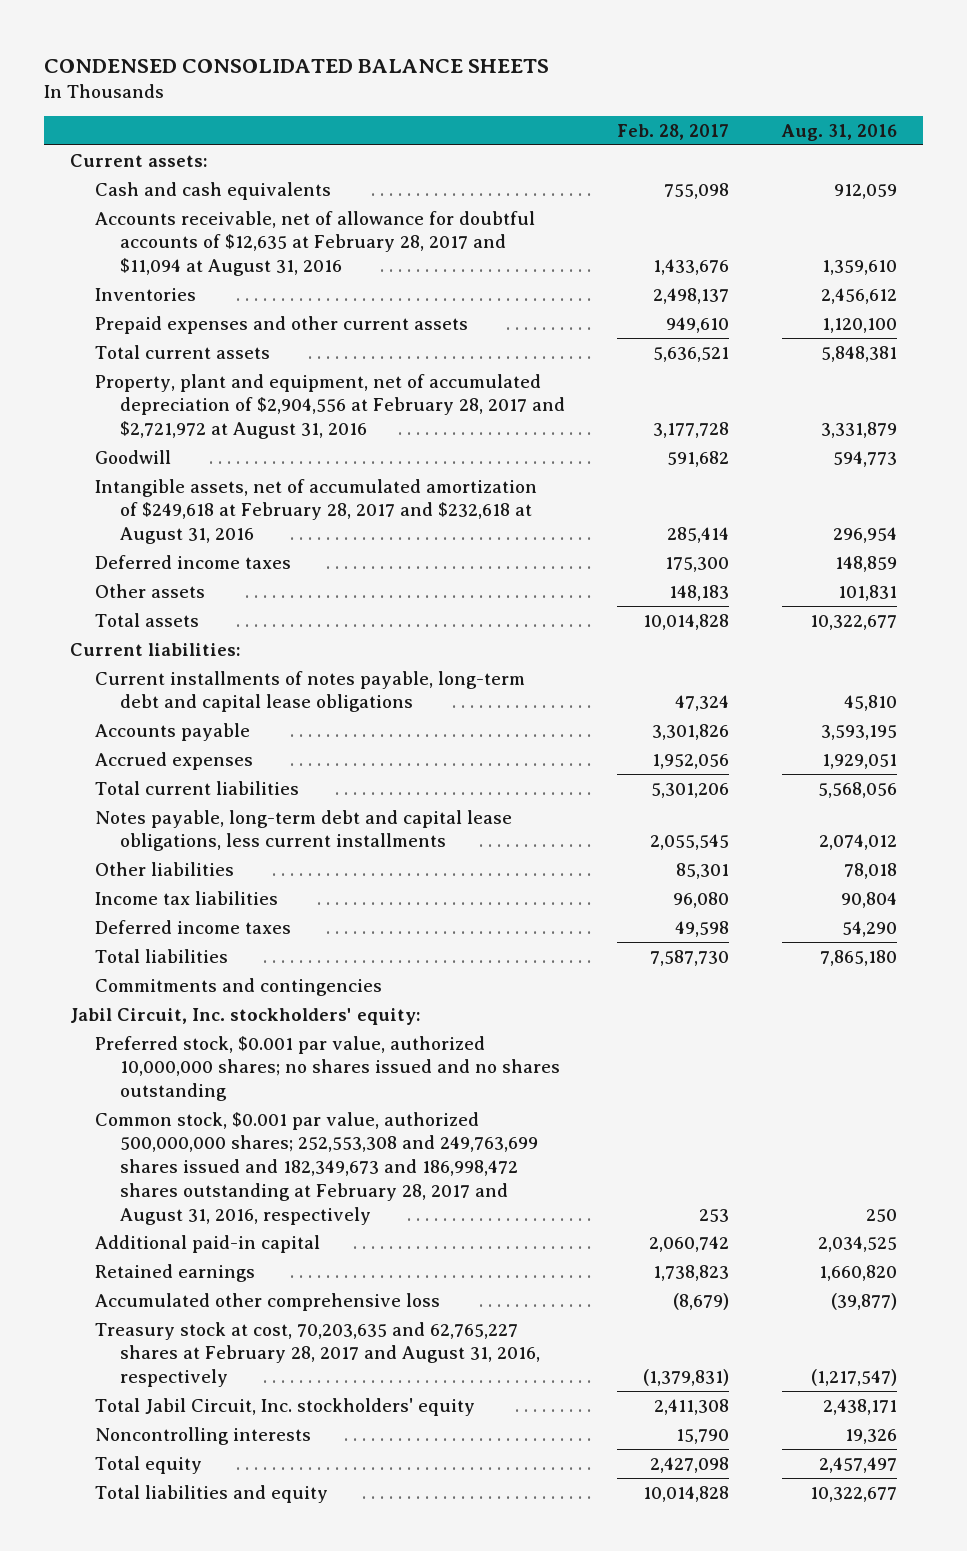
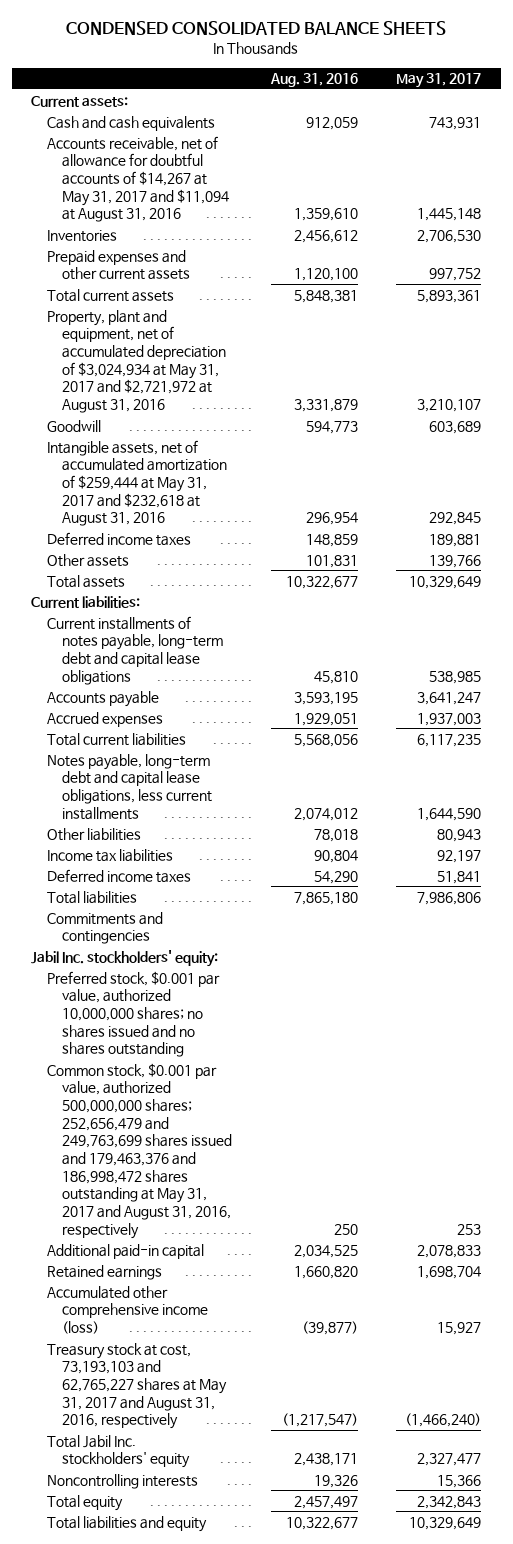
[617,124,730,141] Feb. 28, 2017 -> none
none -> [396,73,482,89] May 31, 2017
[94,210,535,277] Accounts receivable, net of allowance for doubtful accounts of $12,635 at February 28, 2017 and $11,094 at August 31, 2016 -> [46,135,230,223] Accounts receivable, net of allowance for doubtful accounts of $14,267 at May 31, 2017 and $11,094 at August 31, 2016
[94,373,565,440] Property, plant and equipment, net of accumulated depreciation of $2,904,556 at February 28, 2017 and $2,721,972 at August 31, 2016 -> [46,309,227,414] Property, plant and equipment, net of accumulated depreciation of $3,024,934 at May 31, 2017 and $2,721,972 at August 31, 2016
[94,478,537,545] Intangible assets, net of accumulated amortization of $249,618 at February 28, 2017 and $232,618 at August 31, 2016 -> [46,439,228,527] Intangible assets, net of accumulated amortization of $259,444 at May 31, 2017 and $232,618 at August 31, 2016
[69,1007,421,1025] Jabil Circuit, Inc. stockholders' equity: -> [31,949,219,967] Jabil Inc. stockholders' equity:
[94,1111,538,1225] Common stock, $0.001 par value, authorized 500,000,000 shares; 252,553,308 and 249,763,699 shares issued and 182,349,673 and 186,998,472 shares outstanding at February 28, 2017 and August 31, 2016, respectively -> [46,1062,233,1239] Common stock, $0.001 par value, authorized 500,000,000 shares; 252,656,479 and 249,763,699 shares issued and 179,463,376 and 186,998,472 shares outstanding at May 31, 2017 and August 31, 2016, respectively
[94,1292,440,1311] Accumulated other comprehensive loss -> [46,1285,209,1335] Accumulated other comprehensive income (loss)
[94,1321,540,1388] Treasury stock at cost, 70,203,635 and 62,765,227 shares at February 28, 2017 and August 31, 2016, respectively -> [46,1342,228,1430] Treasury stock at cost, 73,193,103 and 62,765,227 shares at May 31, 2017 and August 31, 2016, respectively
[94,1397,475,1416] Total Jabil Circuit, Inc. stockholders' equity -> [46,1434,191,1469] Total Jabil Inc. stockholders' equity

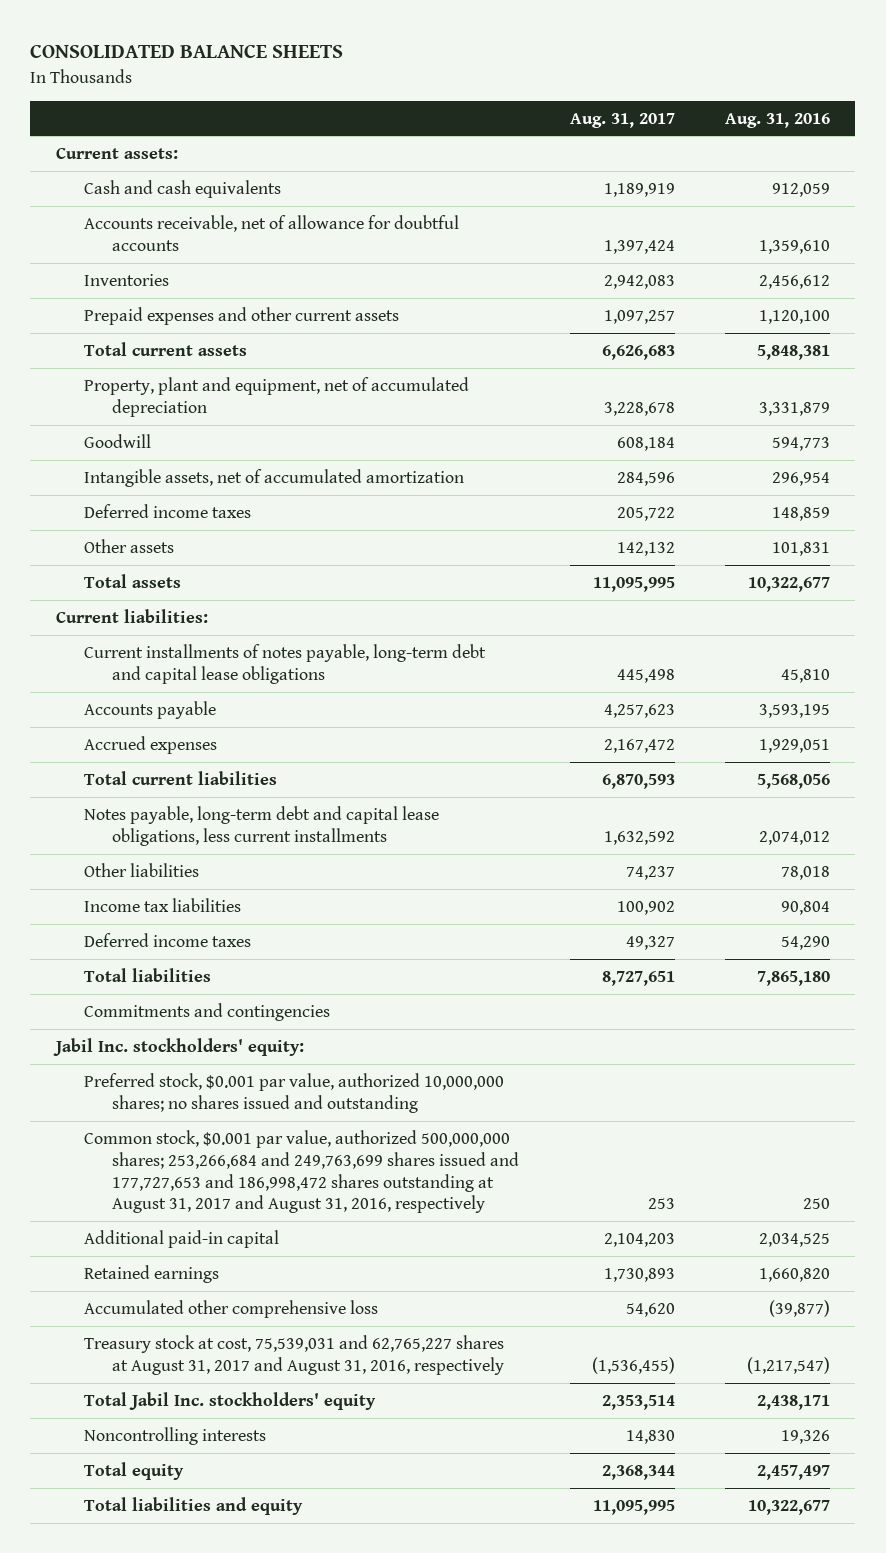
[66,21,447,36] CONDENSED CONSOLIDATED BALANCE SHEETS -> [30,45,344,59] CONSOLIDATED BALANCE SHEETS
[396,73,482,89] May 31, 2017 -> none
none -> [569,112,675,128] Aug. 31, 2017
[46,135,230,223] Accounts receivable, net of allowance for doubtful accounts of $14,267 at May 31, 2017 and $11,094 at August 31, 2016 -> [83,214,459,251] Accounts receivable, net of allowance for doubtful accounts
[46,309,227,414] Property, plant and equipment, net of accumulated depreciation of $3,024,934 at May 31, 2017 and $2,721,972 at August 31, 2016 -> [83,376,469,417] Property, plant and equipment, net of accumulated depreciation
[46,439,228,527] Intangible assets, net of accumulated amortization of $259,444 at May 31, 2017 and $232,618 at August 31, 2016 -> [83,468,464,487] Intangible assets, net of accumulated amortization
[46,970,220,1058] Preferred stock, $0.001 par value, authorized 10,000,000 shares; no shares issued and no shares outstanding -> [83,1072,504,1113] Preferred stock, $0.001 par value, authorized 10,000,000 shares; no shares issued and outstanding
[46,1062,233,1239] Common stock, $0.001 par value, authorized 500,000,000 shares; 252,656,479 and 249,763,699 shares issued and 179,463,376 and 186,998,472 shares outstanding at May 31, 2017 and August 31, 2016, respectively -> [83,1129,520,1214] Common stock, $0.001 par value, authorized 500,000,000 shares; 253,266,684 and 249,763,699 shares issued and 177,727,653 and 186,998,472 shares outstanding at August 31, 2017 and August 31, 2016, respectively
[46,1285,209,1335] Accumulated other comprehensive income (loss) -> [83,1299,378,1318] Accumulated other comprehensive loss
[46,1342,228,1430] Treasury stock at cost, 73,193,103 and 62,765,227 shares at May 31, 2017 and August 31, 2016, respectively -> [83,1334,505,1375] Treasury stock at cost, 75,539,031 and 62,765,227 shares at August 31, 2017 and August 31, 2016, respectively

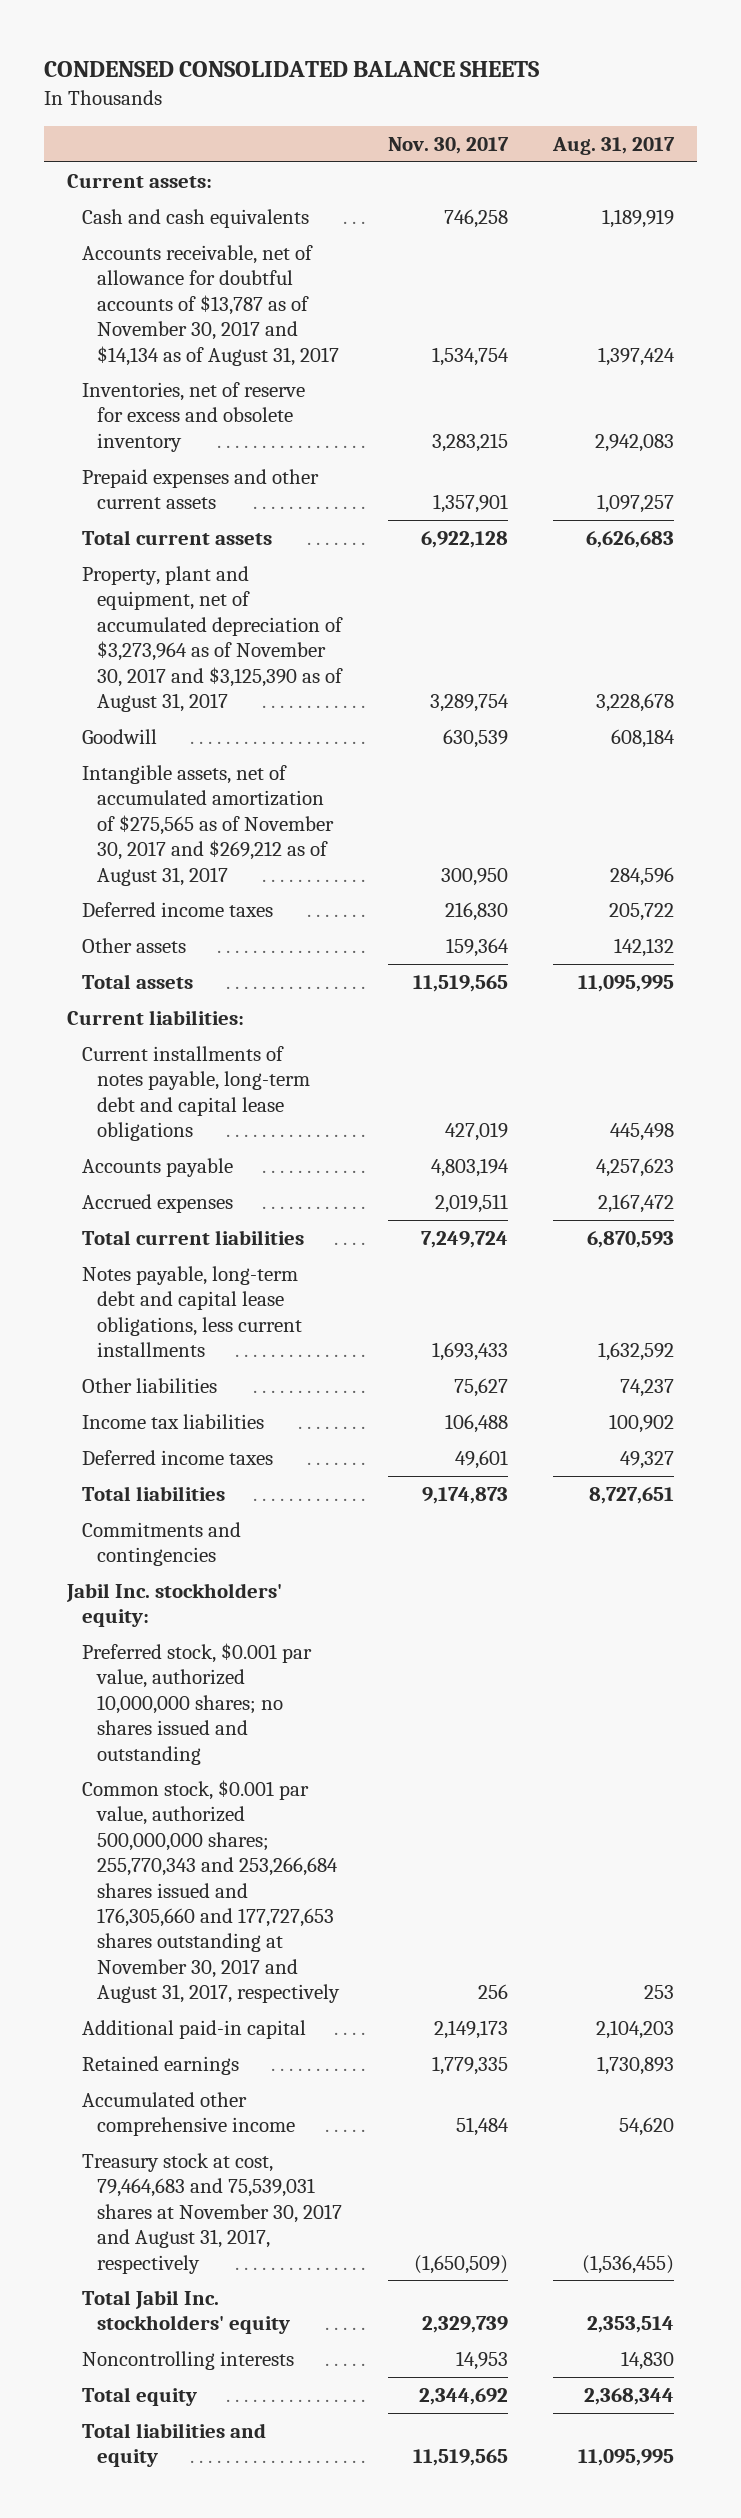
[30,45,344,59] CONSOLIDATED BALANCE SHEETS -> [44,60,540,77] CONDENSED CONSOLIDATED BALANCE SHEETS
[725,112,831,128] Aug. 31, 2016 -> none
none -> [387,136,509,154] Nov. 30, 2017
[83,214,459,251] Accounts receivable, net of allowance for doubtful accounts -> [81,245,340,366] Accounts receivable, net of allowance for doubtful accounts of $13,787 as of November 30, 2017 and $14,134 as of August 31, 2017
[83,273,169,286] Inventories -> [81,382,305,452] Inventories, net of reserve for excess and obsolete inventory
[83,376,469,417] Property, plant and equipment, net of accumulated depreciation -> [81,566,344,713] Property, plant and equipment, net of accumulated depreciation of $3,273,964 as of November 30, 2017 and $3,125,390 as of August 31, 2017
[83,468,464,487] Intangible assets, net of accumulated amortization -> [81,765,335,886] Intangible assets, net of accumulated amortization of $275,565 as of November 30, 2017 and $269,212 as of August 31, 2017
[83,1129,520,1214] Common stock, $0.001 par value, authorized 500,000,000 shares; 253,266,684 and 249,763,699 shares issued and 177,727,653 and 186,998,472 shares outstanding at August 31, 2017 and August 31, 2016, respectively -> [81,1780,341,2004] Common stock, $0.001 par value, authorized 500,000,000 shares; 255,770,343 and 253,266,684 shares issued and 176,305,660 and 177,727,653 shares outstanding at November 30, 2017 and August 31, 2017, respectively
[83,1299,378,1318] Accumulated other comprehensive loss -> [81,2092,296,2137] Accumulated other comprehensive income
[83,1334,505,1375] Treasury stock at cost, 75,539,031 and 62,765,227 shares at August 31, 2017 and August 31, 2016, respectively -> [81,2153,343,2274] Treasury stock at cost, 79,464,683 and 75,539,031 shares at November 30, 2017 and August 31, 2017, respectively

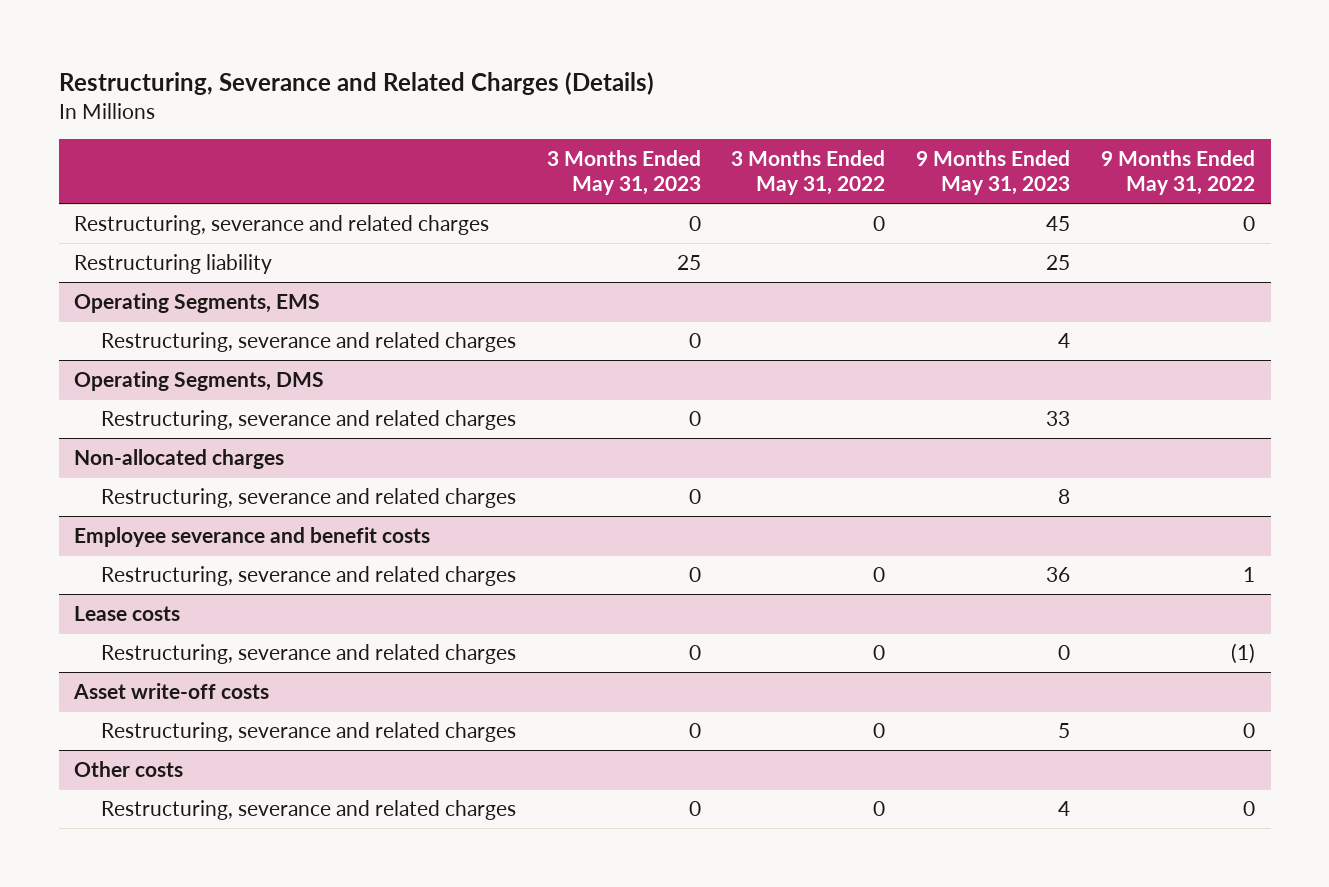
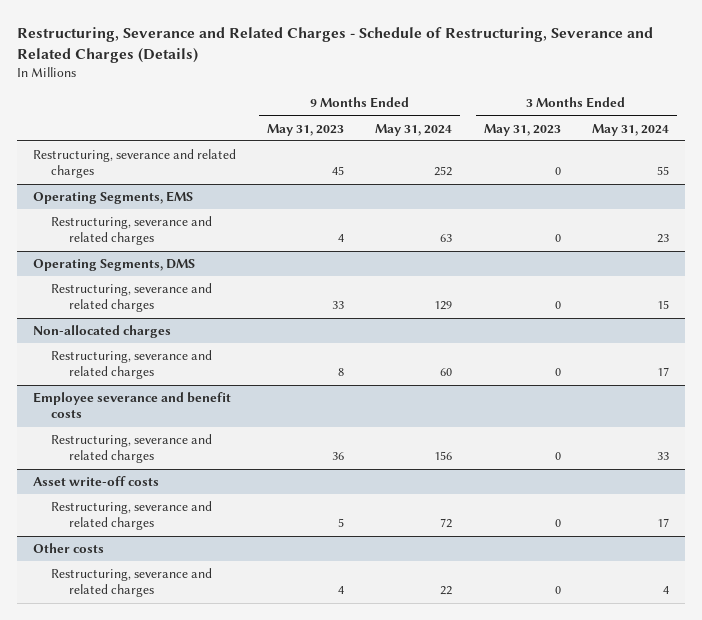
[58,71,654,95] Restructuring, Severance and Related Charges (Details) -> [17,27,654,63] Restructuring, Severance and Related Charges - Schedule of Restructuring, Severance and Related Charges (Details)
[731,150,886,196] 3 Months Ended May 31, 2022 -> none
[1101,150,1256,196] 9 Months Ended May 31, 2022 -> none
none -> [375,123,453,136] May 31, 2024
none -> [591,123,669,136] May 31, 2024
[74,253,273,274] Restructuring liability -> none
[74,605,181,621] Lease costs -> none
[100,643,516,664] Restructuring, severance and related charges -> none

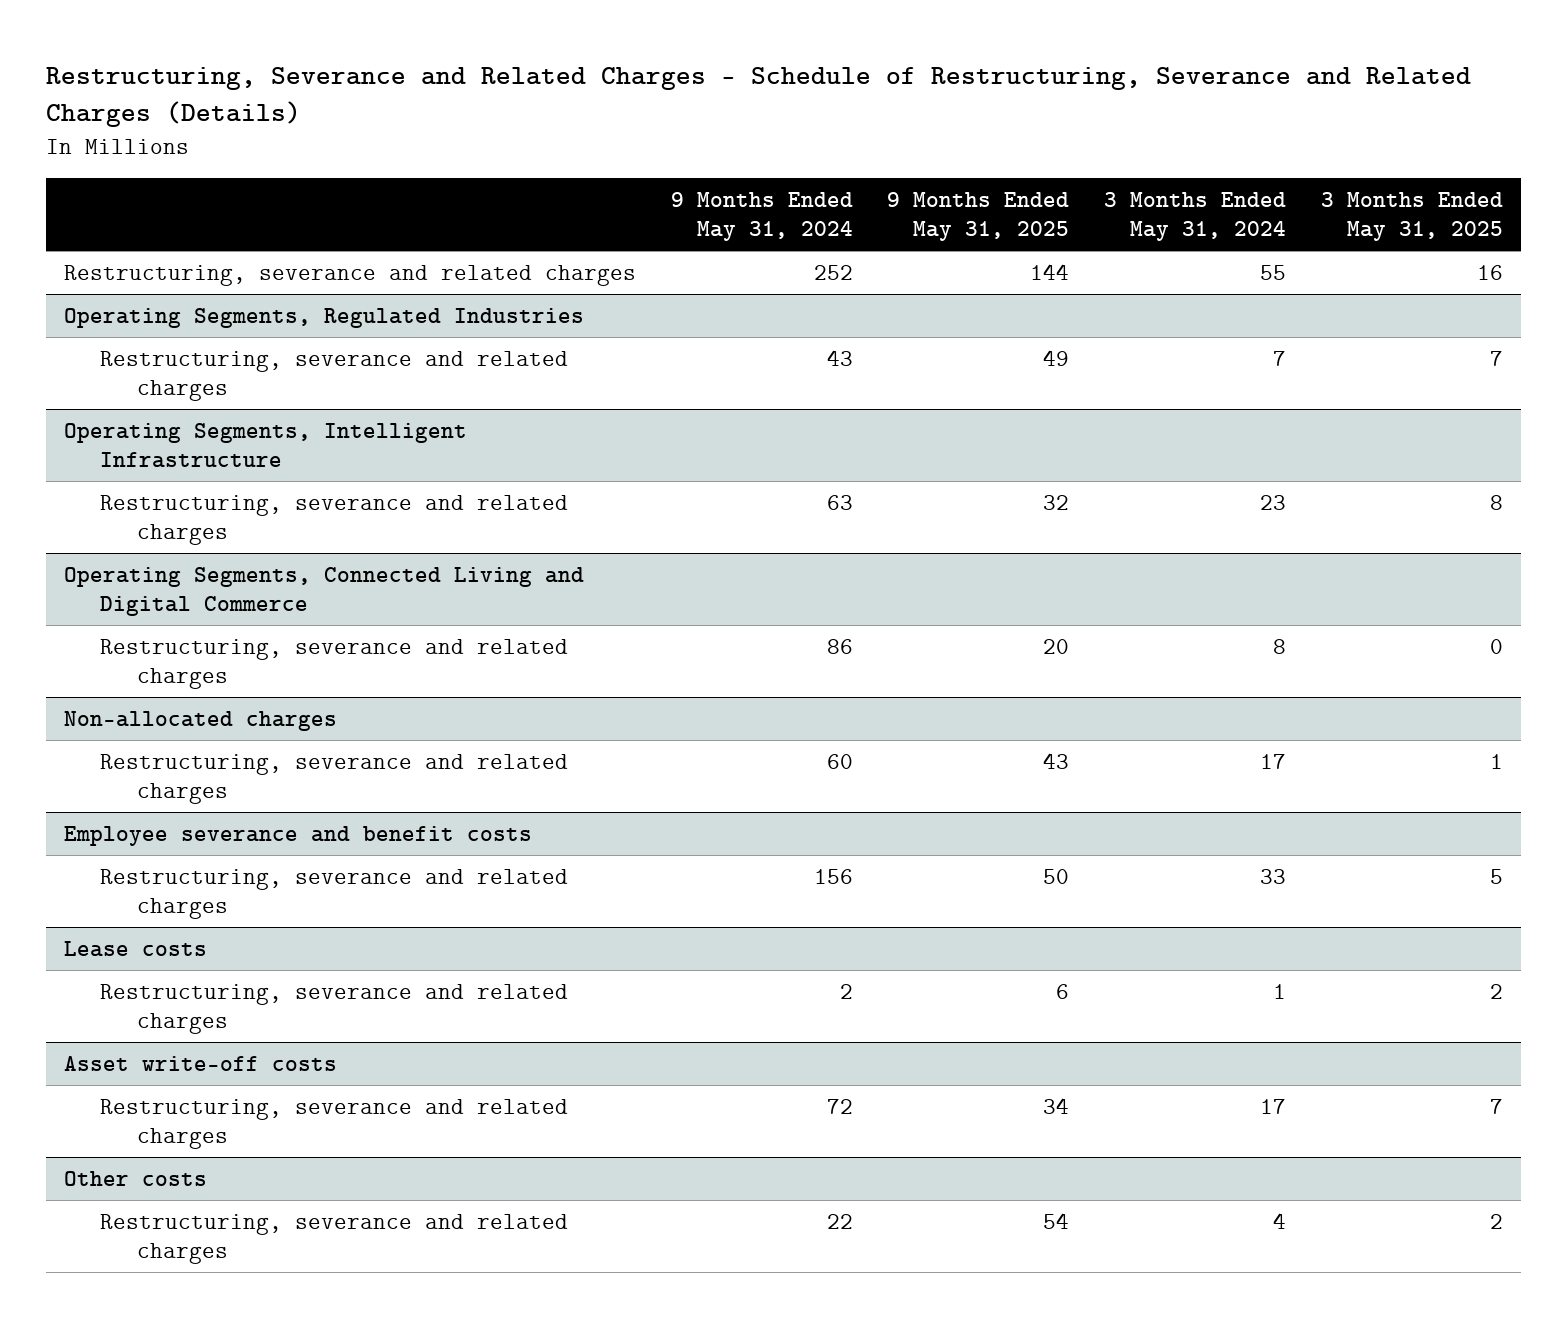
[267,123,345,136] May 31, 2023 -> none
[483,123,561,136] May 31, 2023 -> none
none -> [887,191,1070,242] 9 Months Ended May 31, 2025
none -> [1321,191,1504,242] 3 Months Ended May 31, 2025
[32,191,193,205] Operating Segments, EMS -> none
none -> [63,307,584,328] Operating Segments, Regulated Industries
none -> [100,350,569,402] Restructuring, severance and related charges
none -> [63,422,467,469] Operating Segments, Intelligent Infrastructure
[32,259,195,272] Operating Segments, DMS -> none
none -> [63,566,584,617] Operating Segments, Connected Living and Digital Commerce
[434,301,453,311] 129 -> [826,638,853,654] 86
[656,300,669,310] 15 -> [1273,638,1287,654] 8
none -> [63,940,207,957] Lease costs
none -> [100,983,569,1035] Restructuring, severance and related charges

